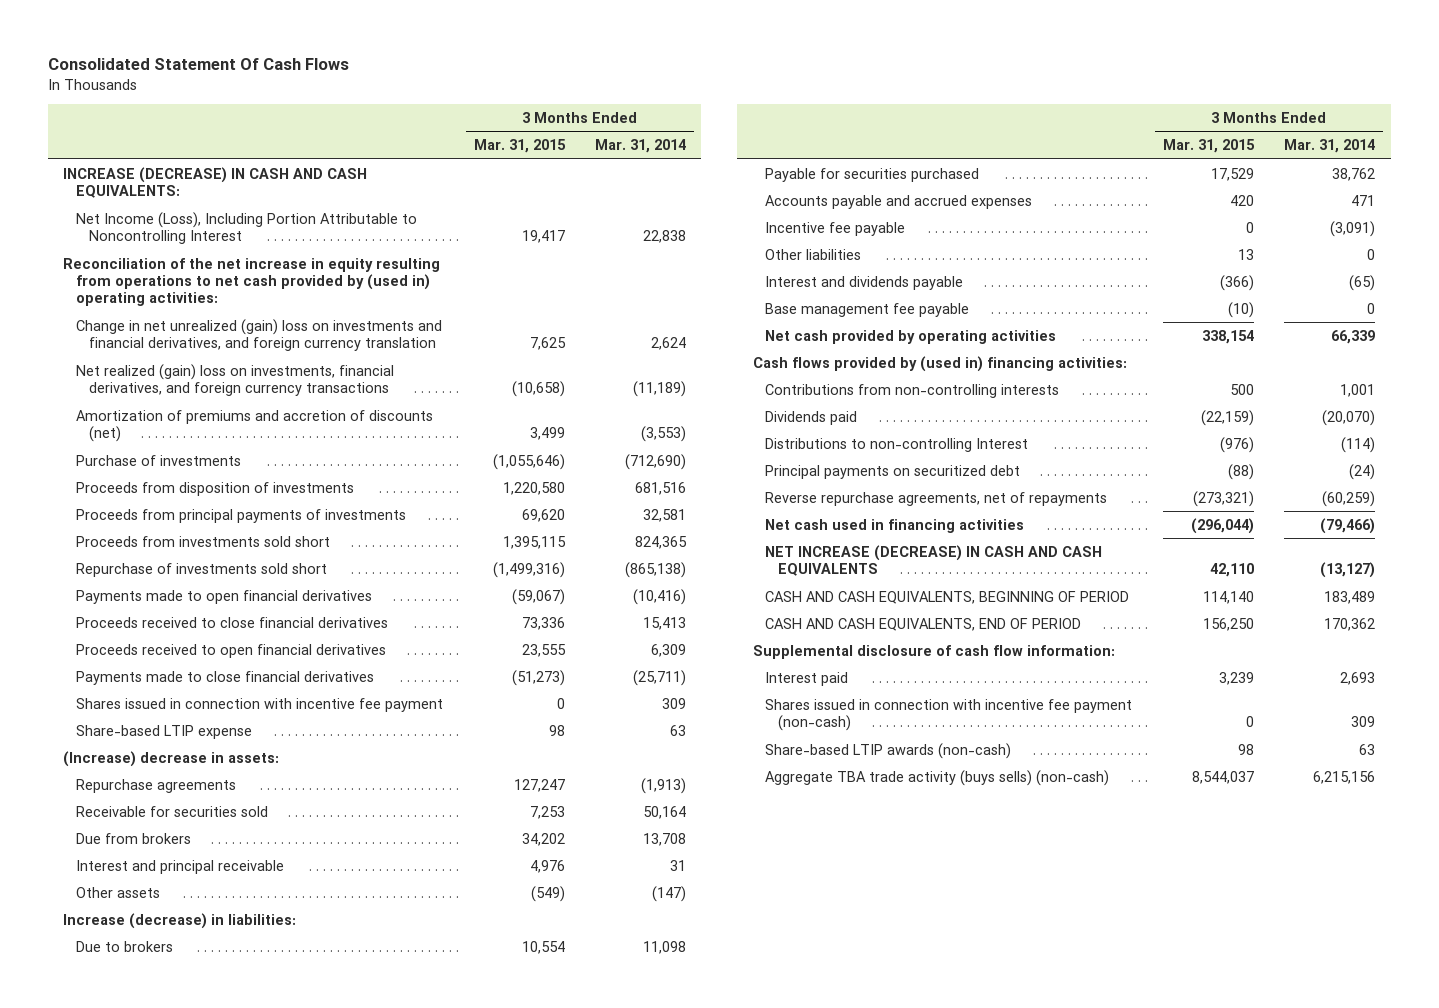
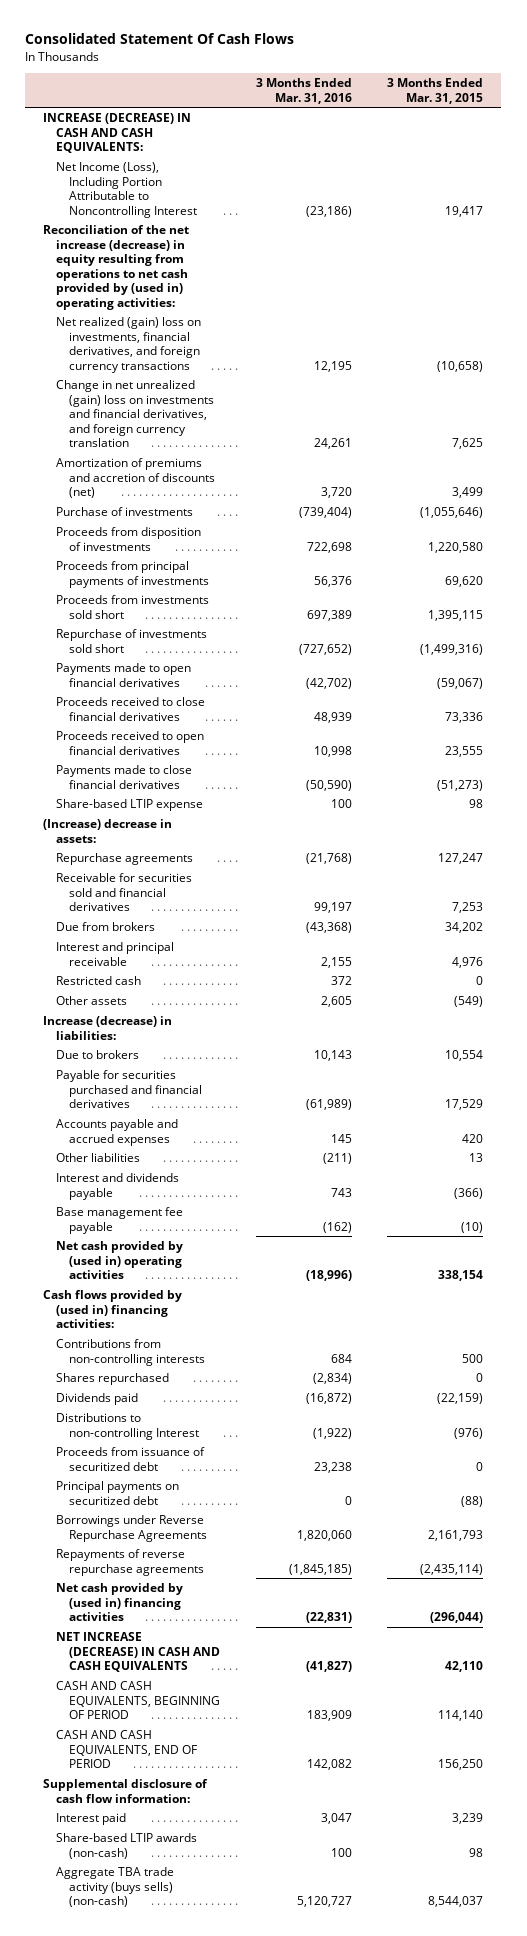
[595,139,687,154] Mar. 31, 2014 -> none
none -> [255,78,352,104] 3 Months Ended Mar. 31, 2016
[63,257,441,307] Reconciliation of the net increase in equity resulting from operations to net cash provided by (used in) operating activities: -> [43,225,190,310] Reconciliation of the net increase (decrease) in equity resulting from operations to net cash provided by (used in) operating activities:
[76,318,443,352] Change in net unrealized (gain) loss on investments and financial derivatives, and foreign currency translation -> [56,380,215,448] Change in net unrealized (gain) loss on investments and financial derivatives, and foreign currency translation
[76,697,444,712] Shares issued in connection with incentive fee payment -> none
[76,805,269,817] Receivable for securities sold -> [56,873,193,912] Receivable for securities sold and financial derivatives
none -> [56,976,142,986] Restricted cash
[765,167,980,182] Payable for securities purchased -> [56,1070,203,1109] Payable for securities purchased and financial derivatives
[765,221,906,236] Incentive fee payable -> none
[765,329,1057,344] Net cash provided by operating activities -> [56,1241,184,1280] Net cash provided by (used in) operating activities
none -> [56,1373,170,1386] Shares repurchased
none -> [56,1447,206,1471] Proceeds from issuance of securitized debt
none -> [56,1515,208,1542] Borrowings under Reverse Repurchase Agreements
[765,491,1108,506] Reverse repurchase agreements, net of repayments -> [56,1549,205,1576] Repayments of reverse repurchase agreements
[1192,490,1254,507] (273,321) -> [420,1563,484,1575] (2,435,114)
[765,518,1025,533] Net cash used in financing activities -> [56,1583,184,1622] Net cash provided by (used in) financing activities
[765,698,1133,732] Shares issued in connection with incentive fee payment (non-cash) -> none

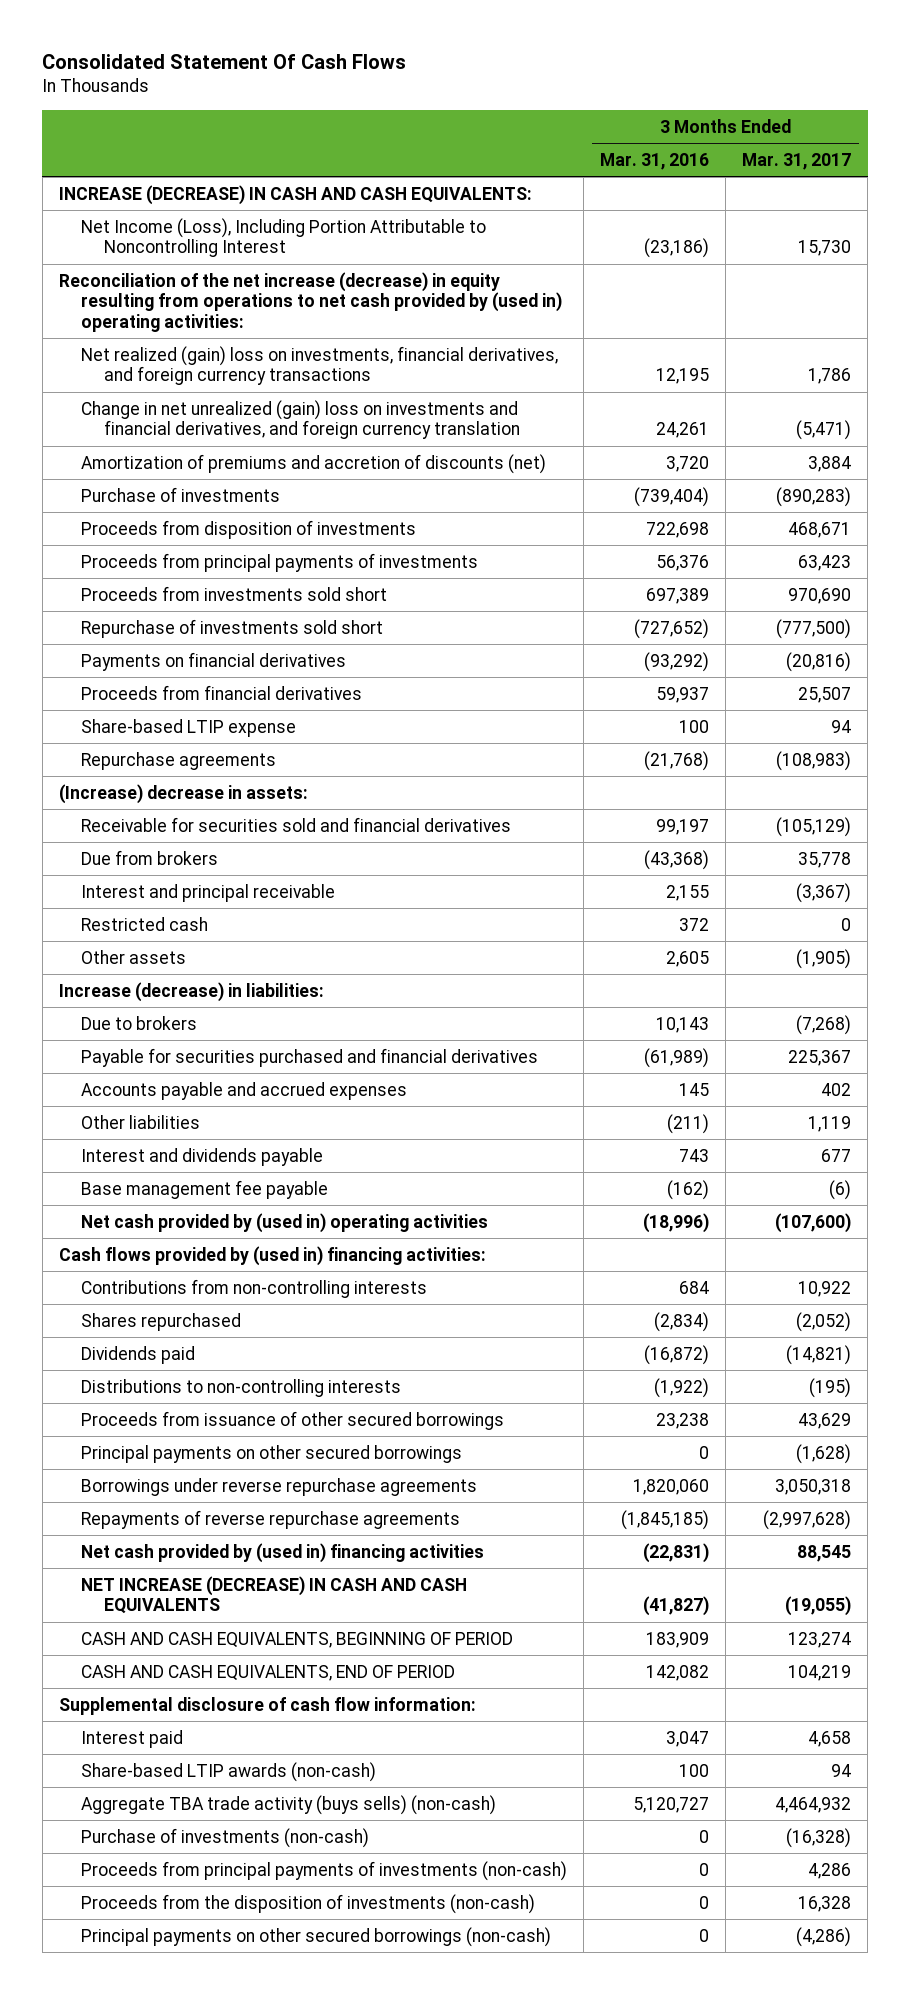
[387,78,484,104] 3 Months Ended Mar. 31, 2015 -> none
none -> [742,152,852,170] Mar. 31, 2017
[56,663,192,687] Payments made to open financial derivatives -> none
[56,697,206,721] Proceeds received to close financial derivatives -> none
[56,731,205,755] Proceeds received to open financial derivatives -> none
[56,765,193,789] Payments made to close financial derivatives -> none
none -> [81,651,347,671] Payments on financial derivatives
none -> [81,684,363,700] Proceeds from financial derivatives
[43,819,173,843] (Increase) decrease in assets: -> [58,783,308,804] (Increase) decrease in assets:
[56,1413,200,1440] Distributions to non-controlling Interest -> [81,1378,402,1397] Distributions to non-controlling interests
[56,1447,206,1471] Proceeds from issuance of securitized debt -> [81,1410,505,1430] Proceeds from issuance of other secured borrowings
[56,1481,180,1505] Principal payments on securitized debt -> [81,1444,463,1463] Principal payments on other secured borrowings
[56,1515,208,1542] Borrowings under Reverse Repurchase Agreements -> [81,1477,478,1496] Borrowings under reverse repurchase agreements
none -> [81,1827,370,1848] Purchase of investments (non-cash)
none -> [81,1860,568,1881] Proceeds from principal payments of investments (non-cash)
none -> [81,1893,536,1914] Proceeds from the disposition of investments (non-cash)
none -> [81,1926,552,1947] Principal payments on other secured borrowings (non-cash)

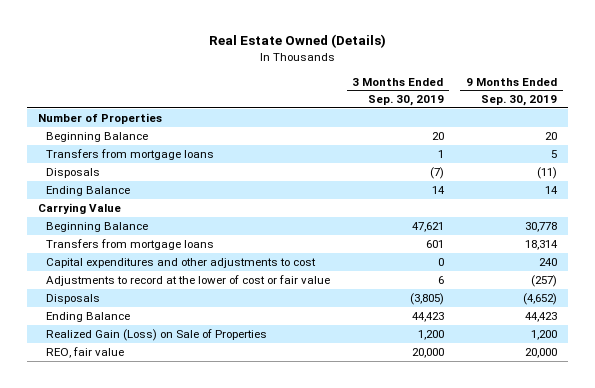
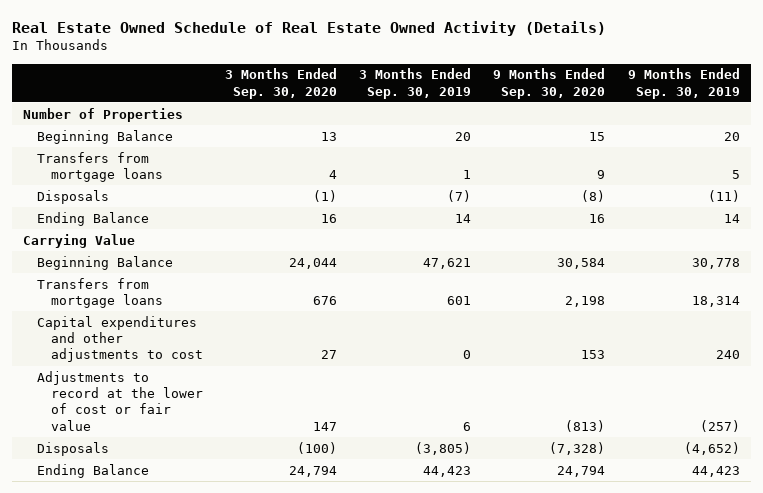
[208,34,386,49] Real Estate Owned (Details) -> [12,20,607,36] Real Estate Owned Schedule of Real Estate Owned Activity (Details)
none -> [225,68,338,99] 3 Months Ended Sep. 30, 2020
none -> [493,68,606,99] 9 Months Ended Sep. 30, 2020
[46,328,268,341] Realized Gain (Loss) on Sale of Properties -> none
[46,346,125,358] REO, fair value -> none

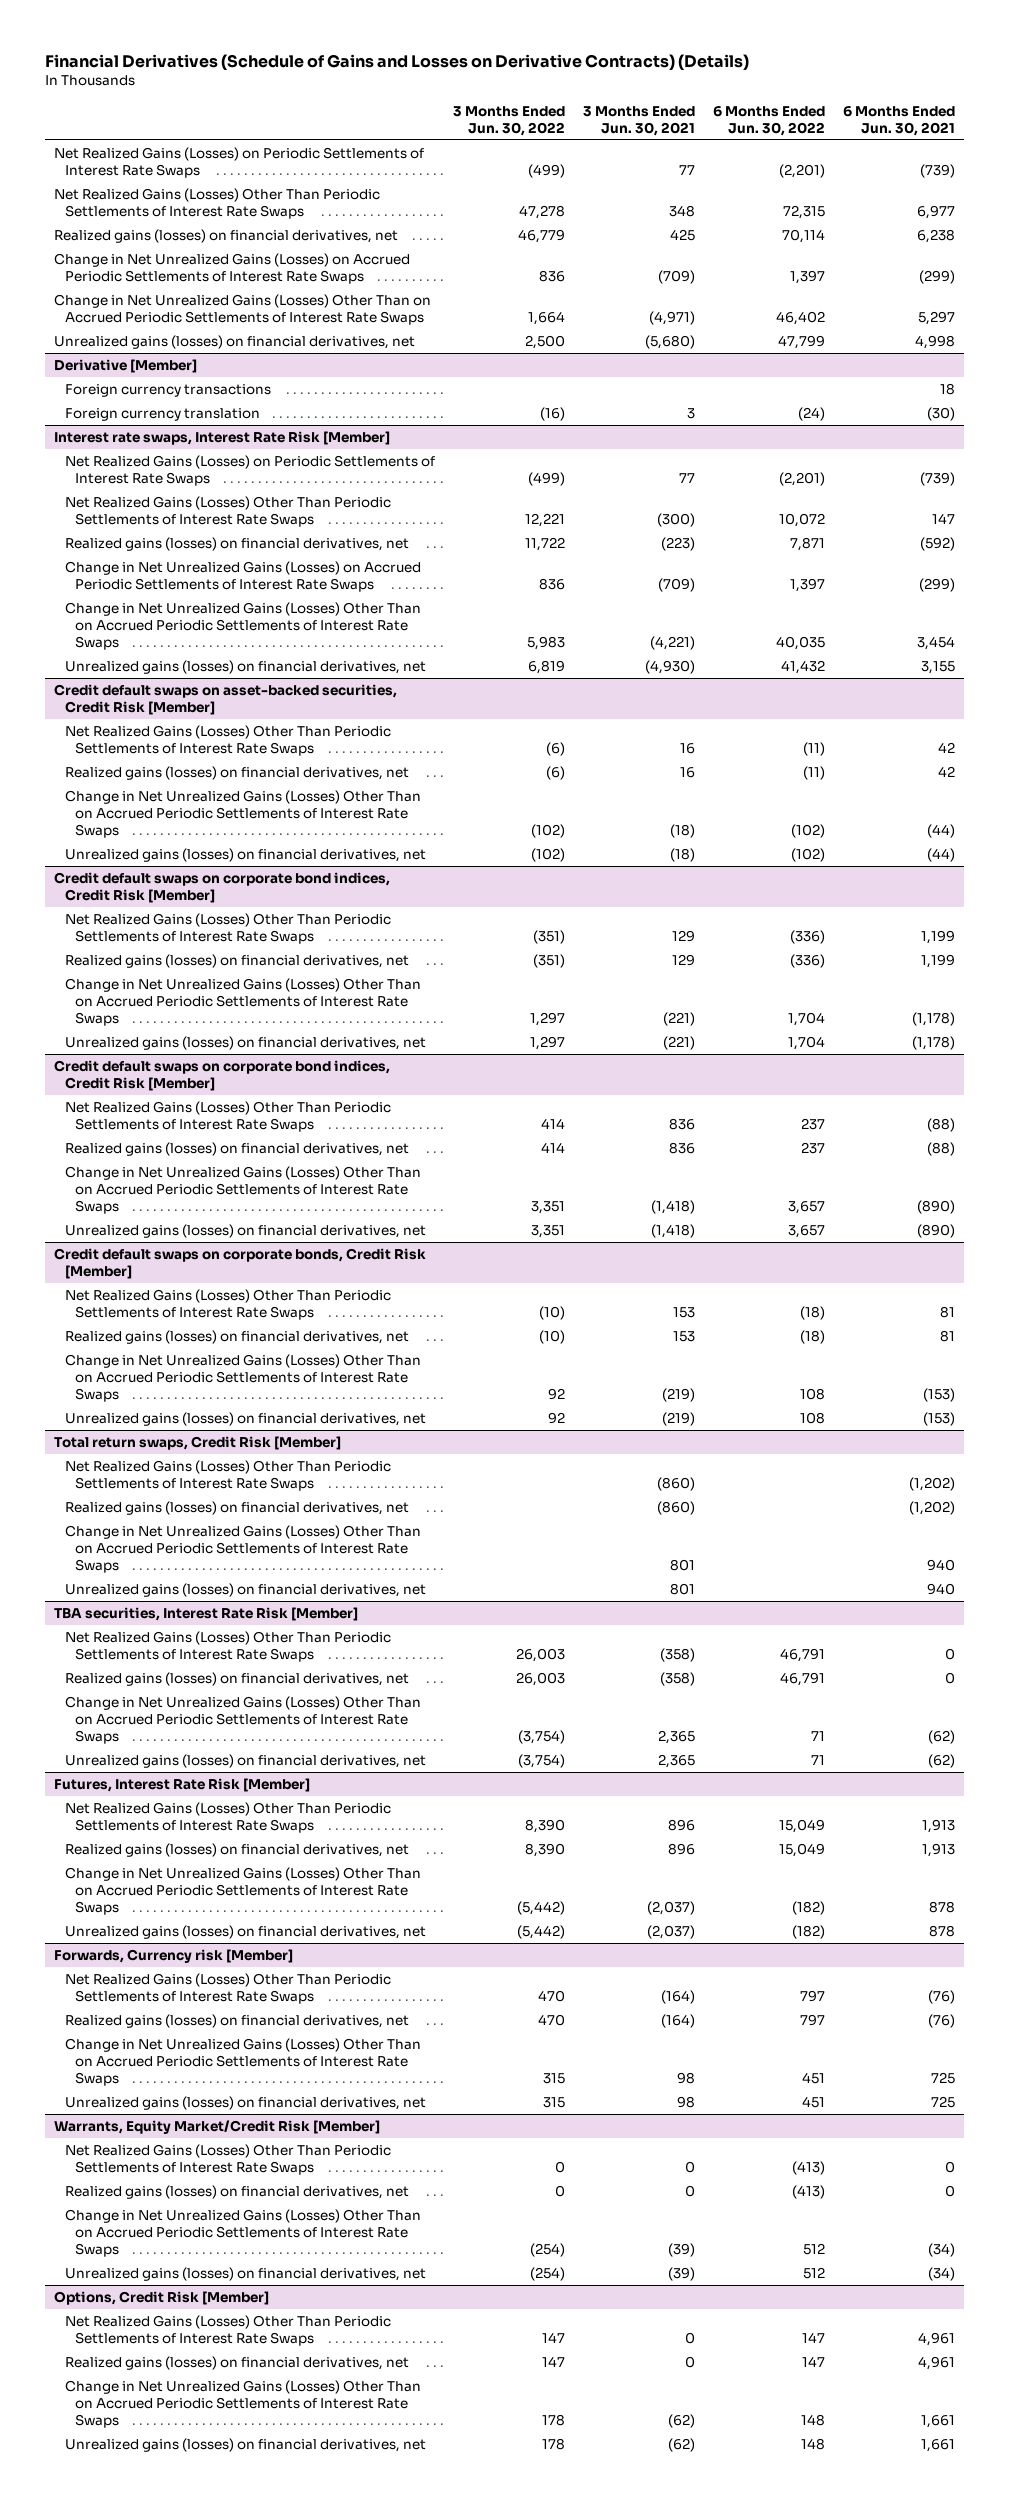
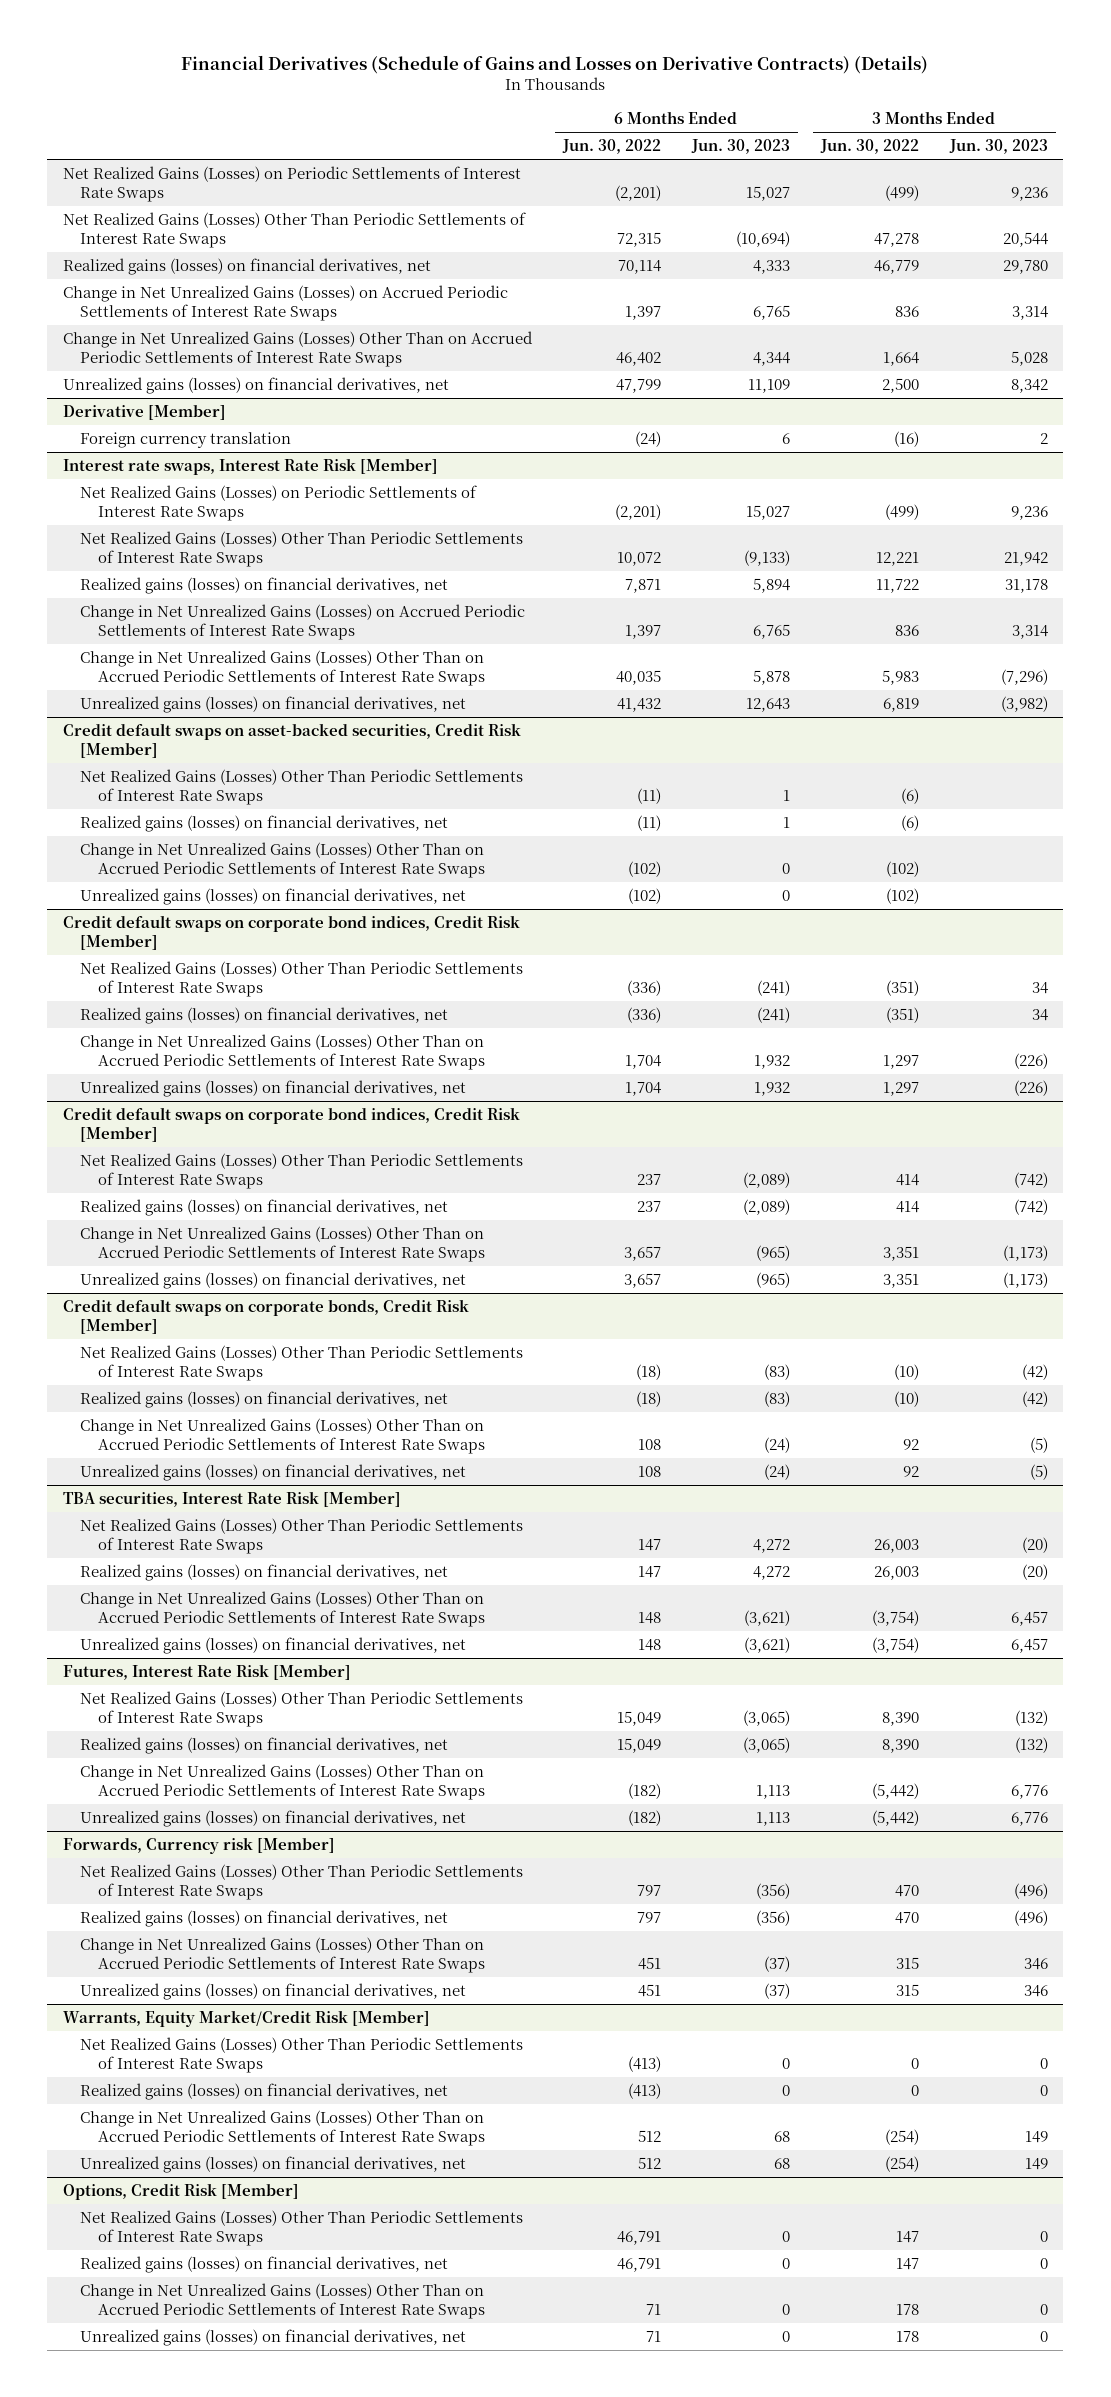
[582,106,695,136] 3 Months Ended Jun. 30, 2021 -> none
[842,106,955,136] 6 Months Ended Jun. 30, 2021 -> none
none -> [690,139,790,155] Jun. 30, 2023
none -> [948,139,1048,155] Jun. 30, 2023
[64,384,271,398] Foreign currency transactions -> none
[54,1436,342,1451] Total return swaps, Credit Risk [Member] -> none
[64,1460,391,1491] Net Realized Gains (Losses) Other Than Periodic Settlements of Interest Rate Swaps -> none
[64,1501,409,1516] Realized gains (losses) on financial derivatives, net -> none
[64,1525,421,1573] Change in Net Unrealized Gains (Losses) Other Than on Accrued Periodic Settlements of Interest Rate Swaps -> none
[64,1583,426,1598] Unrealized gains (losses) on financial derivatives, net -> none
[779,1647,825,1662] 46,791 -> [637,1538,661,1551] 147
[779,1672,825,1687] 46,791 -> [637,1565,661,1578] 147
[810,1730,825,1741] 71 -> [637,1611,661,1624] 148
[810,1755,825,1766] 71 -> [637,1638,661,1651] 148
[801,2331,825,2343] 147 -> [616,2230,661,2245] 46,791
[801,2356,825,2368] 147 -> [616,2257,661,2272] 46,791
[800,2413,825,2426] 148 -> [645,2303,661,2315] 71
[800,2438,825,2451] 148 -> [645,2330,661,2342] 71

